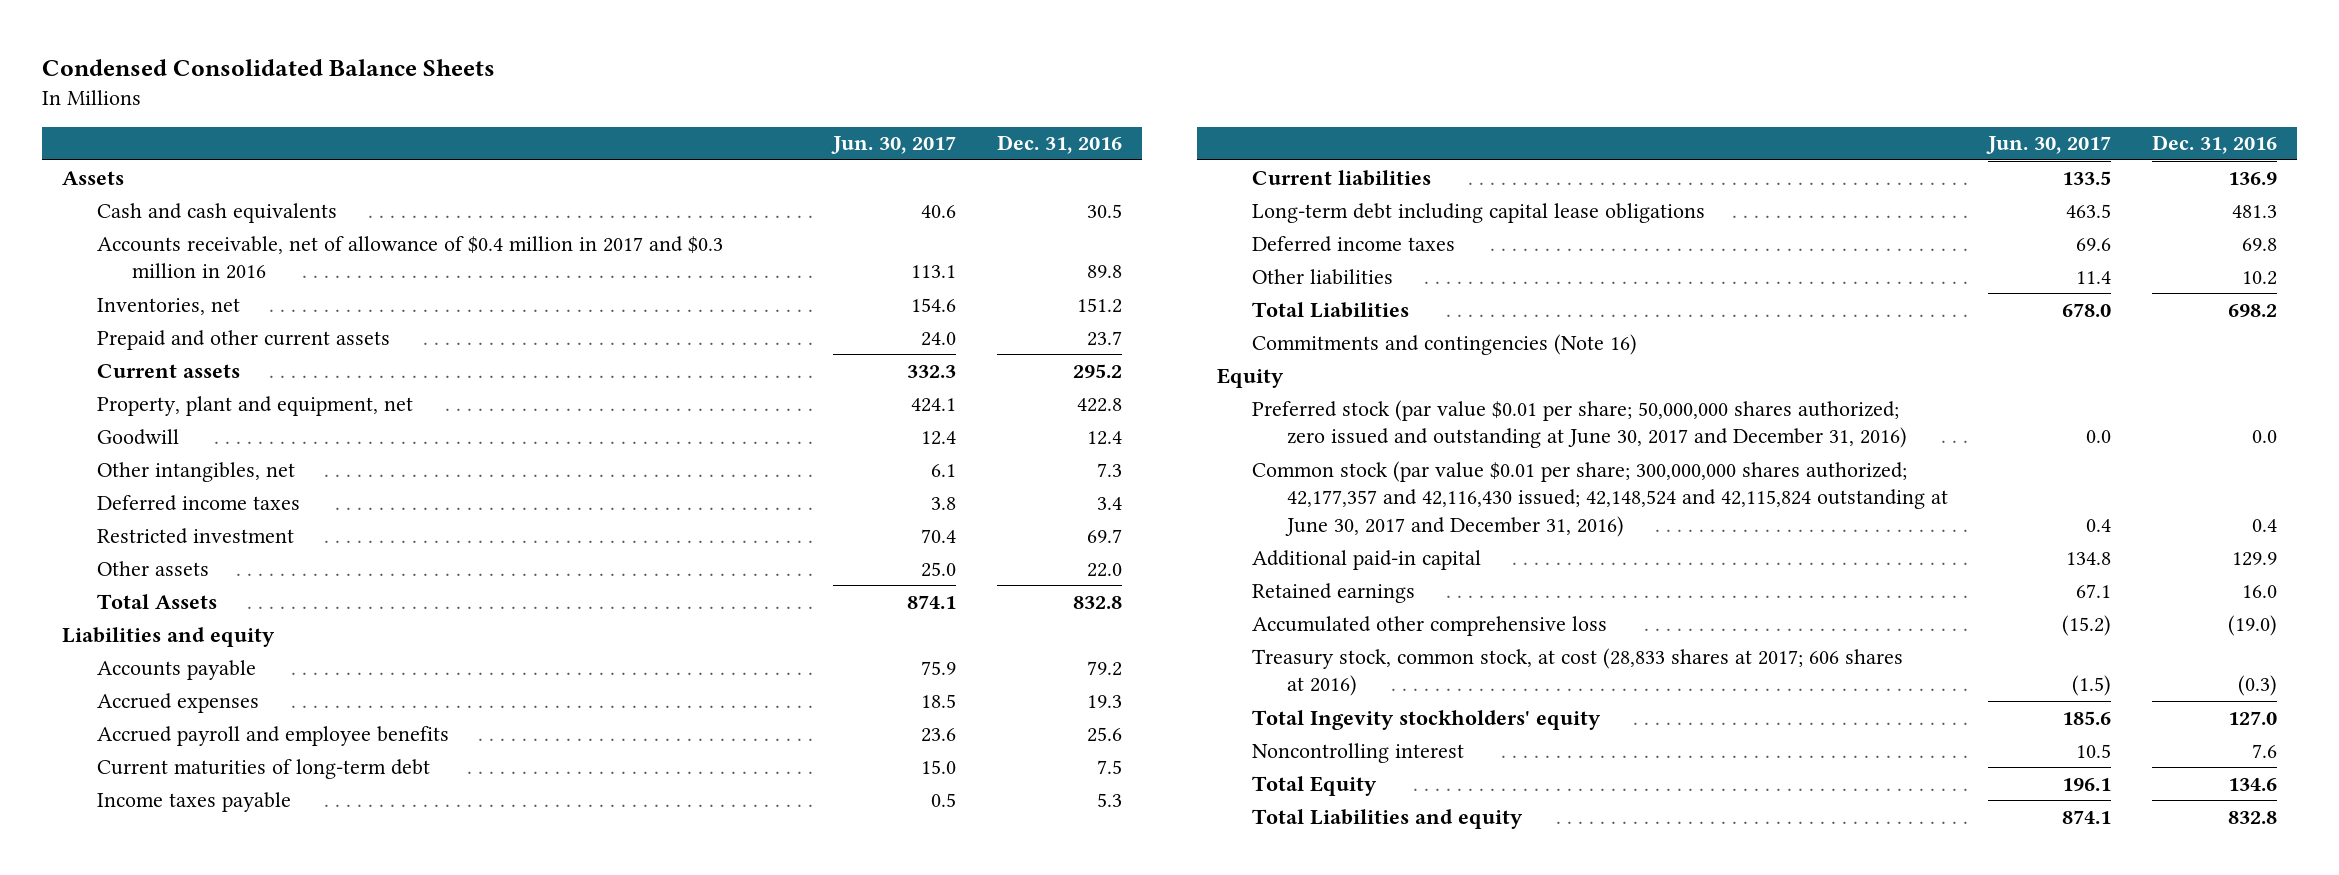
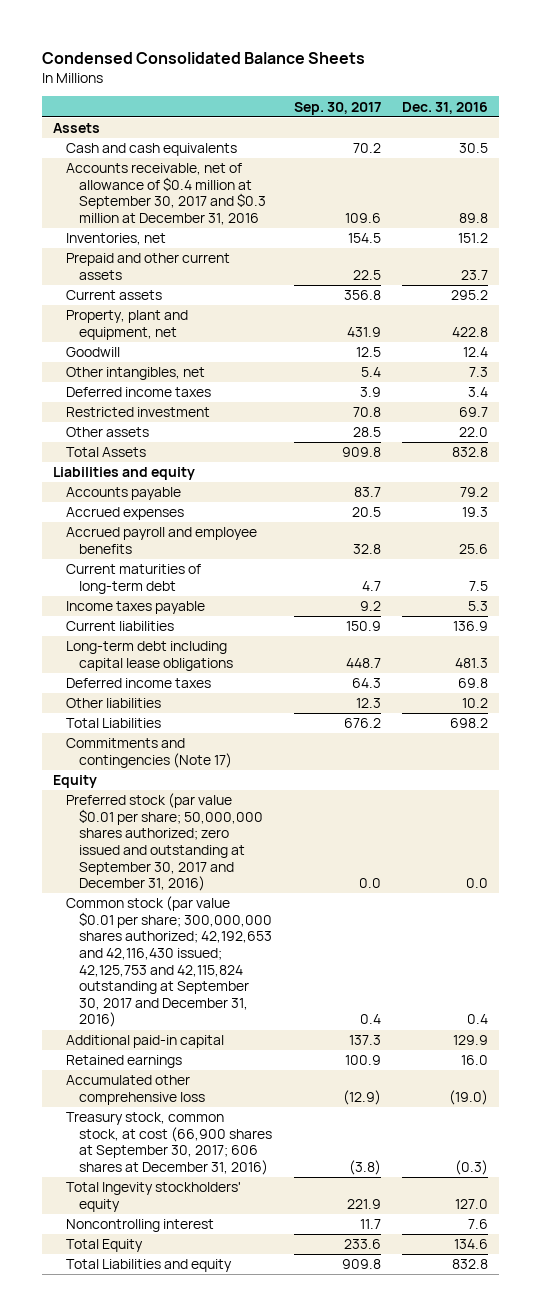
[831,136,957,155] Jun. 30, 2017 -> none
none -> [293,101,381,115] Sep. 30, 2017
[96,235,723,280] Accounts receivable, net of allowance of $0.4 million in 2017 and $0.3 million in 2016 -> [66,163,267,226] Accounts receivable, net of allowance of $0.4 million at September 30, 2017 and $0.3 million at December 31, 2016
[1251,333,1637,355] Commitments and contingencies (Note 16) -> [66,738,233,768] Commitments and contingencies (Note 17)
[1251,399,1907,449] Preferred stock (par value $0.01 per share; 50,000,000 shares authorized; zero issued and outstanding at June 30, 2017 and December 31, 2016) -> [66,793,264,892] Preferred stock (par value $0.01 per share; 50,000,000 shares authorized; zero issued and outstanding at September 30, 2017 and December 31, 2016)
[1251,460,1948,537] Common stock (par value $0.01 per share; 300,000,000 shares authorized; 42,177,357 and 42,116,430 issued; 42,148,524 and 42,115,824 outstanding at June 30, 2017 and December 31, 2016) -> [66,896,273,1028] Common stock (par value $0.01 per share; 300,000,000 shares authorized; 42,192,653 and 42,116,430 issued; 42,125,753 and 42,115,824 outstanding at September 30, 2017 and December 31, 2016)
[1251,647,1903,697] Treasury stock, common stock, at cost (28,833 shares at 2017; 606 shares at 2016) -> [66,1112,273,1176] Treasury stock, common stock, at cost (66,900 shares at September 30, 2017; 606 shares at December 31, 2016)

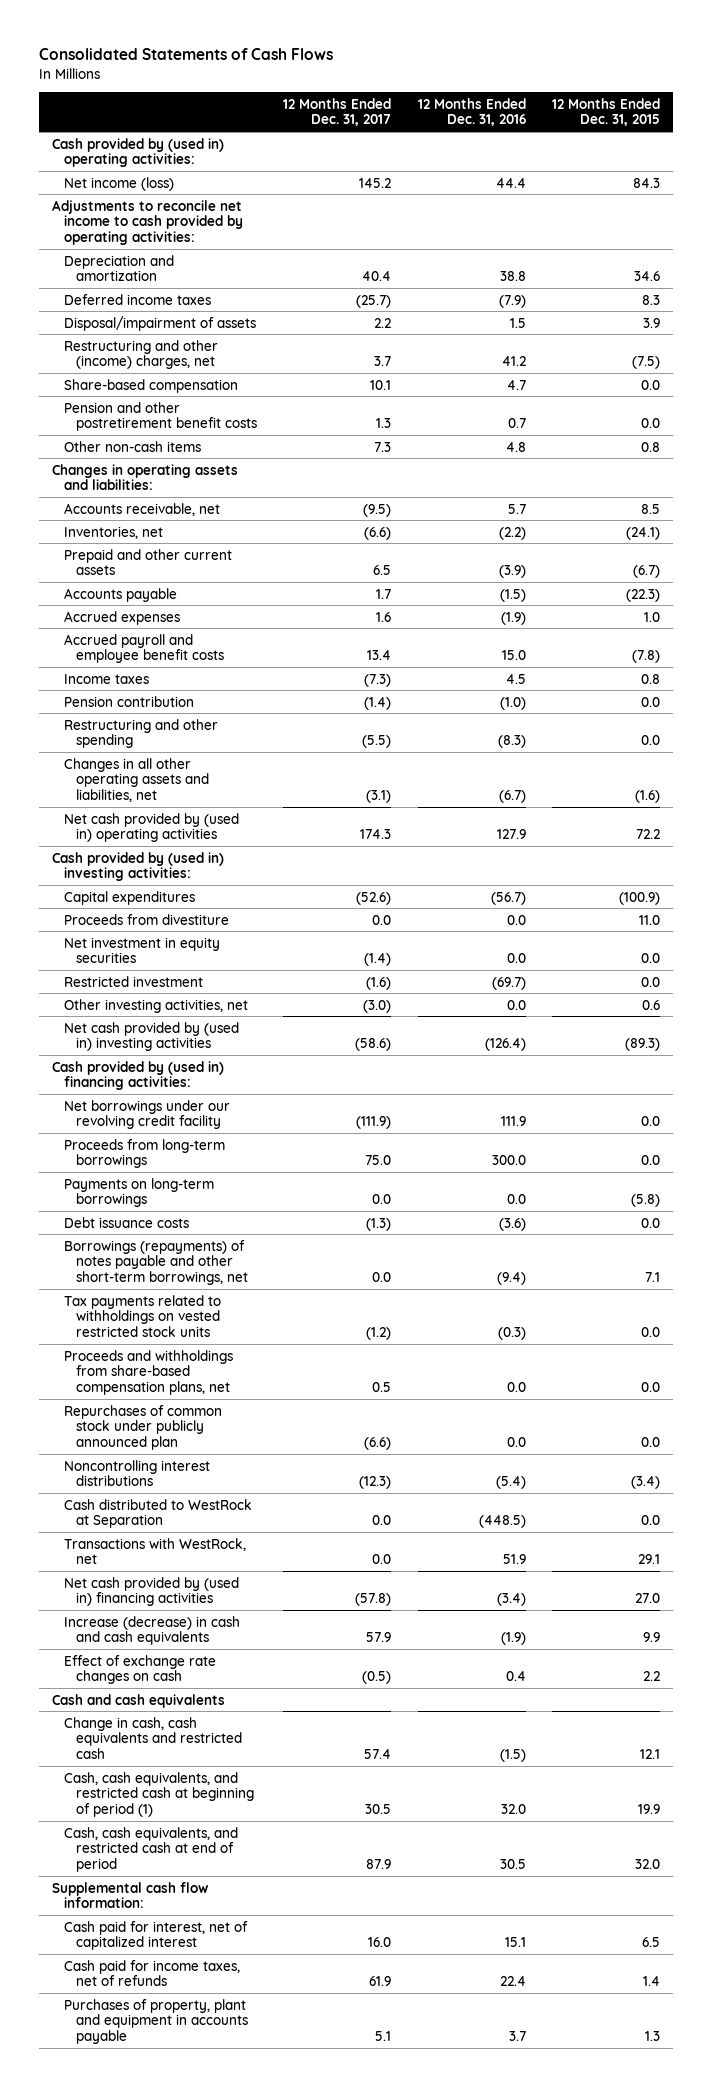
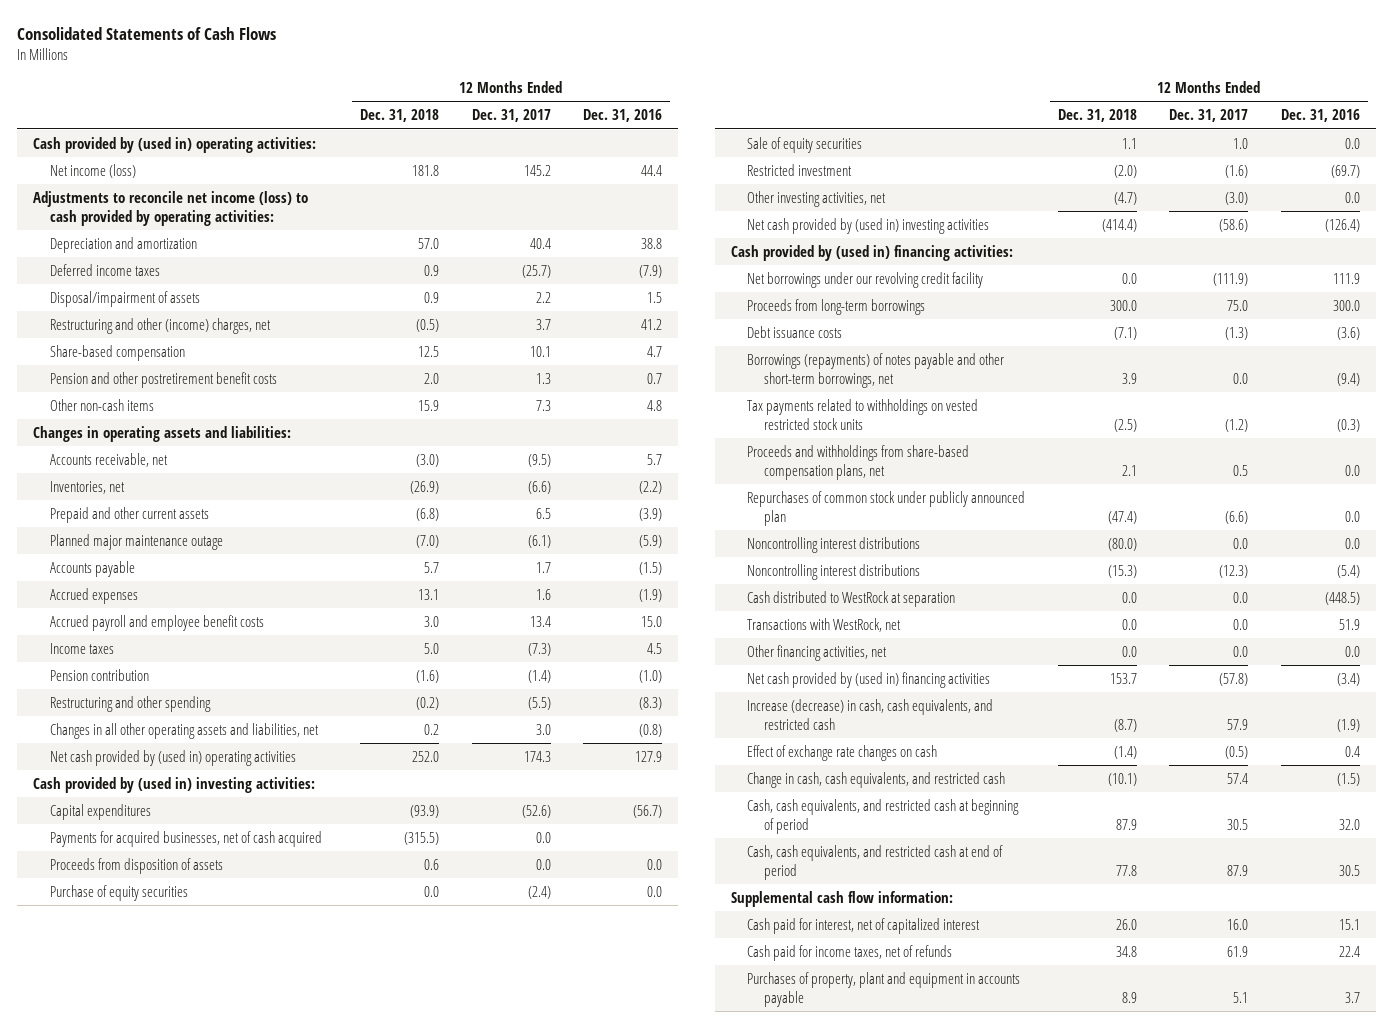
[551,97,660,127] 12 Months Ended Dec. 31, 2015 -> none
none -> [360,109,440,123] Dec. 31, 2018
[52,199,244,246] Adjustments to reconcile net income to cash provided by operating activities: -> [33,190,309,226] Adjustments to reconcile net income (loss) to cash provided by operating activities:
none -> [49,533,223,550] Planned major maintenance outage
[366,790,392,804] (3.1) -> [535,723,551,735] 3.0
[498,790,526,804] (6.7) -> [639,723,663,737] (0.8)
[64,936,221,964] Net investment in equity securities -> none
none -> [49,830,322,847] Payments for acquired businesses, net of cash acquired
[64,913,230,925] Proceeds from divestiture -> [49,857,223,874] Proceeds from disposition of assets
none -> [49,884,188,901] Purchase of equity securities
none -> [747,136,863,153] Sale of equity securities
[64,1177,215,1208] Payments on long-term borrowings -> none
none -> [747,536,921,553] Noncontrolling interest distributions
[64,1498,253,1529] Cash distributed to WestRock at Separation -> [747,590,956,607] Cash distributed to WestRock at separation
none -> [747,644,888,661] Other financing activities, net
[64,1615,241,1646] Increase (decrease) in cash and cash equivalents -> [747,698,994,730] Increase (decrease) in cash, cash equivalents, and restricted cash
[52,1693,226,1708] Cash and cash equivalents -> none
[64,1716,243,1760] Change in cash, cash equivalents and restricted cash -> [747,771,1006,788] Change in cash, cash equivalents, and restricted cash
[64,1771,255,1818] Cash, cash equivalents, and restricted cash at beginning of period (1) -> [747,798,1020,834] Cash, cash equivalents, and restricted cash at beginning of period

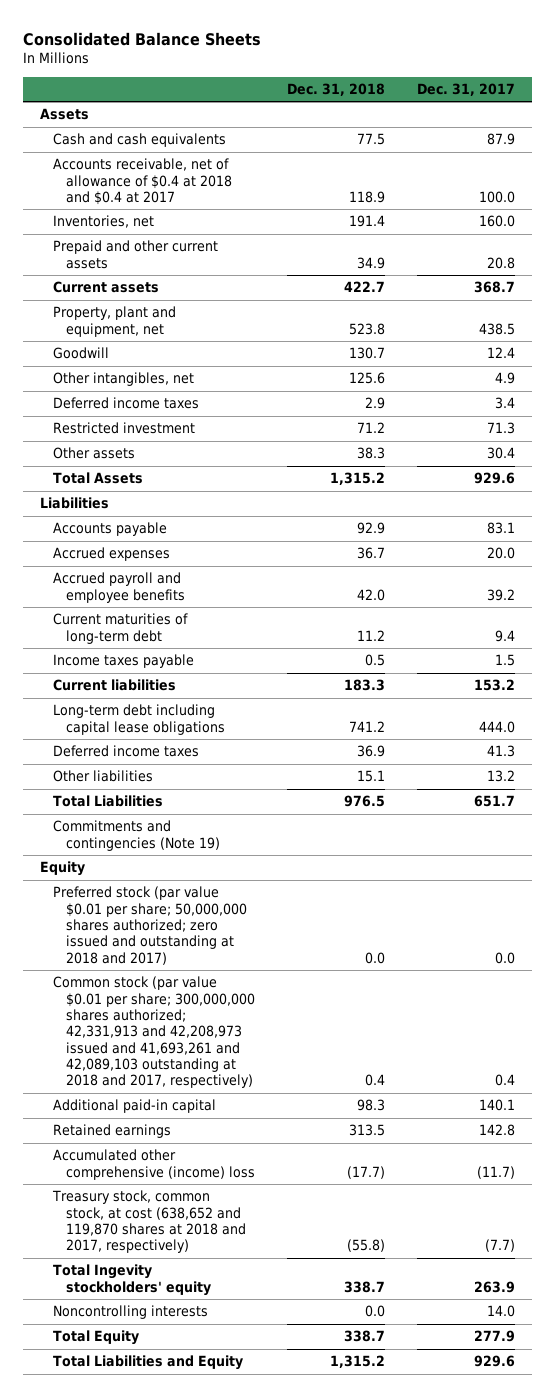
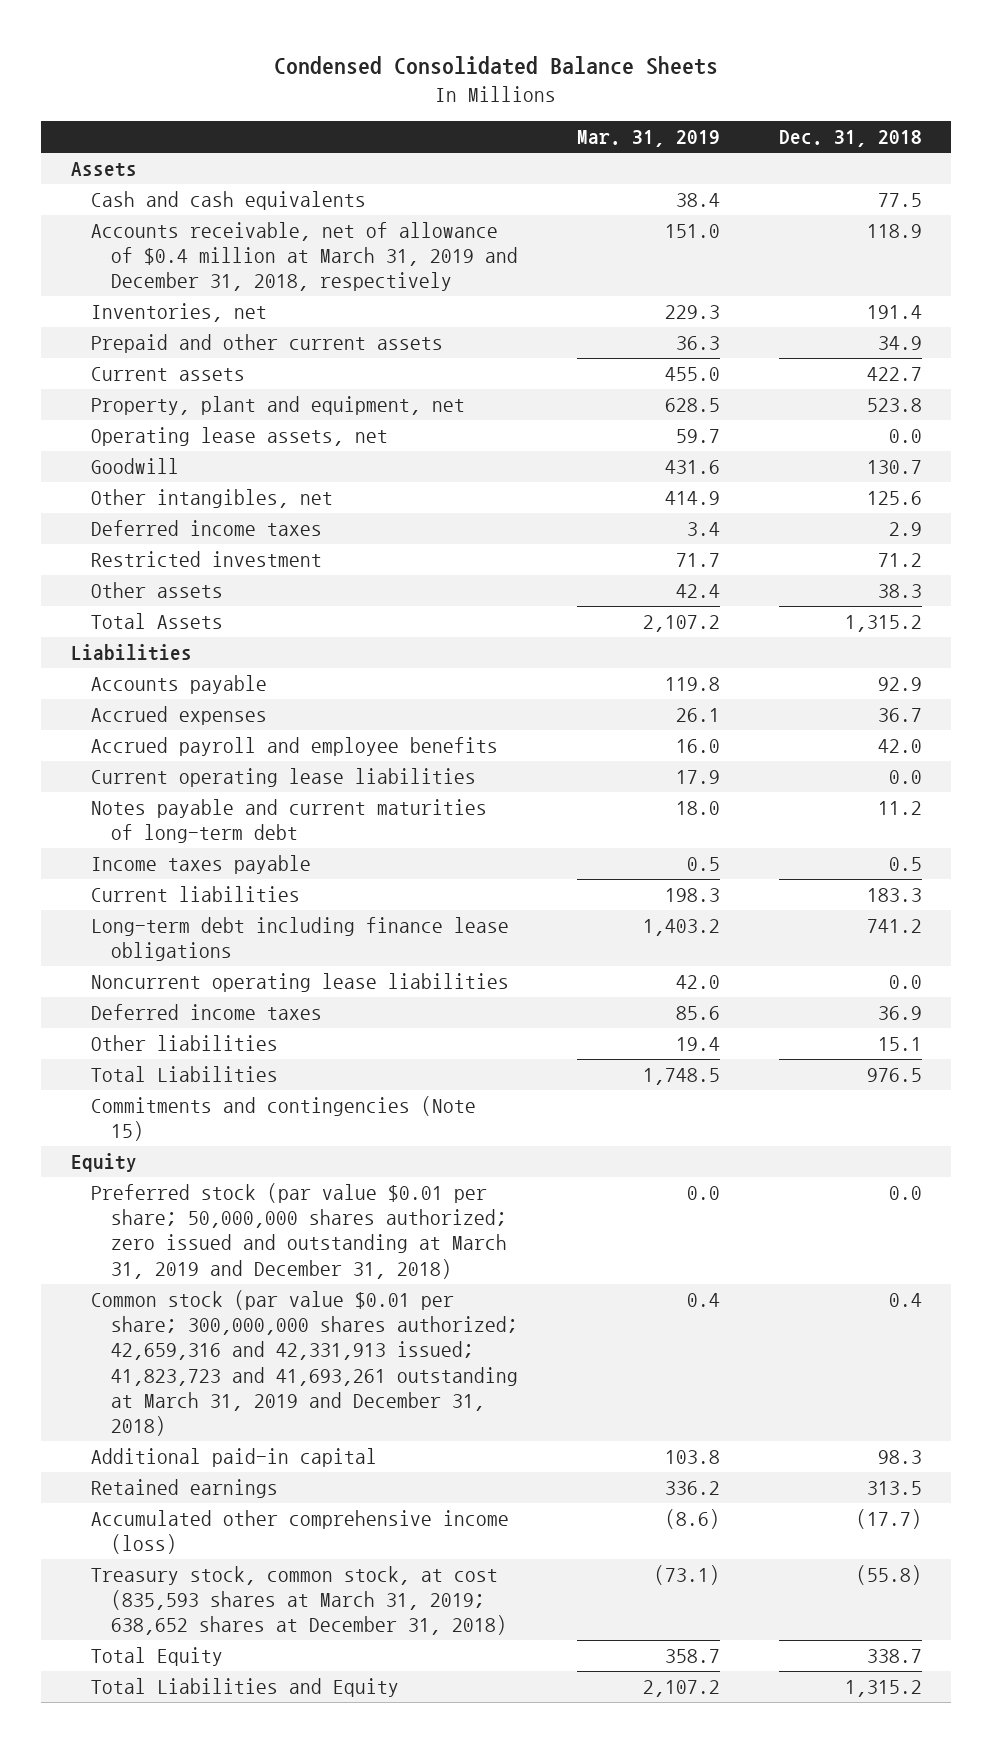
[23,31,262,46] Consolidated Balance Sheets -> [274,56,719,76] Condensed Consolidated Balance Sheets
[417,83,516,97] Dec. 31, 2017 -> none
none -> [577,130,721,148] Mar. 31, 2019
[52,158,232,205] Accounts receivable, net of allowance of $0.4 at 2018 and $0.4 at 2017 -> [91,221,519,292] Accounts receivable, net of allowance of $0.4 million at March 31, 2019 and December 31, 2018, respectively
none -> [91,426,389,446] Operating lease assets, net
none -> [91,767,477,787] Current operating lease liabilities
[52,613,188,644] Current maturities of long-term debt -> [91,798,488,844] Notes payable and current maturities of long-term debt
[52,704,225,735] Long-term debt including capital lease obligations -> [91,916,510,962] Long-term debt including finance lease obligations
none -> [91,972,510,992] Noncurrent operating lease liabilities
[52,820,220,851] Commitments and contingencies (Note 19) -> [91,1095,477,1142] Commitments and contingencies (Note 15)
[52,886,247,965] Preferred stock (par value $0.01 per share; 50,000,000 shares authorized; zero issued and outstanding at 2018 and 2017) -> [91,1182,508,1279] Preferred stock (par value $0.01 per share; 50,000,000 shares authorized; zero issued and outstanding at March 31, 2019 and December 31, 2018)
[52,976,255,1089] Common stock (par value $0.01 per share; 300,000,000 shares authorized; 42,331,913 and 42,208,973 issued and 41,693,261 and 42,089,103 outstanding at 2018 and 2017, respectively) -> [91,1289,519,1437] Common stock (par value $0.01 per share; 300,000,000 shares authorized; 42,659,316 and 42,331,913 issued; 41,823,723 and 41,693,261 outstanding at March 31, 2019 and December 31, 2018)
[52,1264,211,1296] Total Ingevity stockholders' equity -> none
[52,1305,208,1320] Noncontrolling interests -> none
[52,1149,255,1180] Accumulated other comprehensive (income) loss -> [91,1509,510,1555] Accumulated other comprehensive income (loss)
[51,1190,246,1254] Treasury stock, common stock, at cost (638,652 and 119,870 shares at 2018 and 2017, respectively) -> [91,1565,508,1636] Treasury stock, common stock, at cost (835,593 shares at March 31, 2019; 638,652 shares at December 31, 2018)

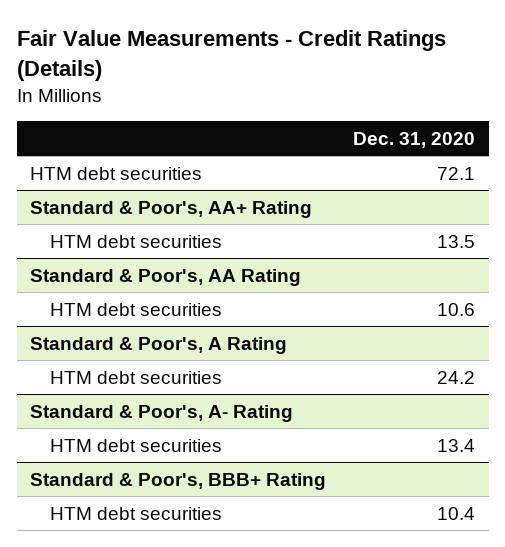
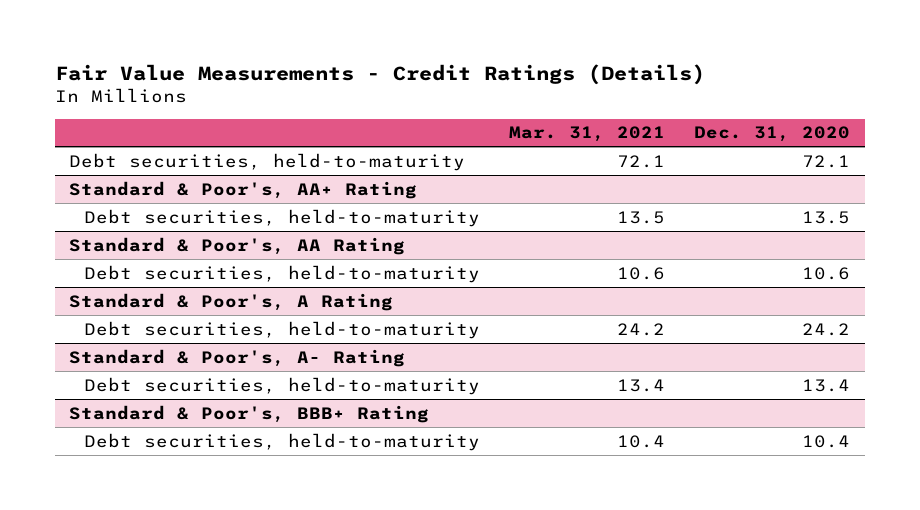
none -> [509,126,666,143] Mar. 31, 2021
[30,166,203,180] HTM debt securities -> [69,152,466,171] Debt securities, held-to-maturity
[49,234,222,248] HTM debt securities -> [83,208,480,227] Debt securities, held-to-maturity
[49,302,222,316] HTM debt securities -> [83,264,480,283] Debt securities, held-to-maturity
[49,370,222,384] HTM debt securities -> [83,320,480,339] Debt securities, held-to-maturity
[49,438,222,452] HTM debt securities -> [83,376,480,395] Debt securities, held-to-maturity
[49,506,222,520] HTM debt securities -> [83,432,480,451] Debt securities, held-to-maturity

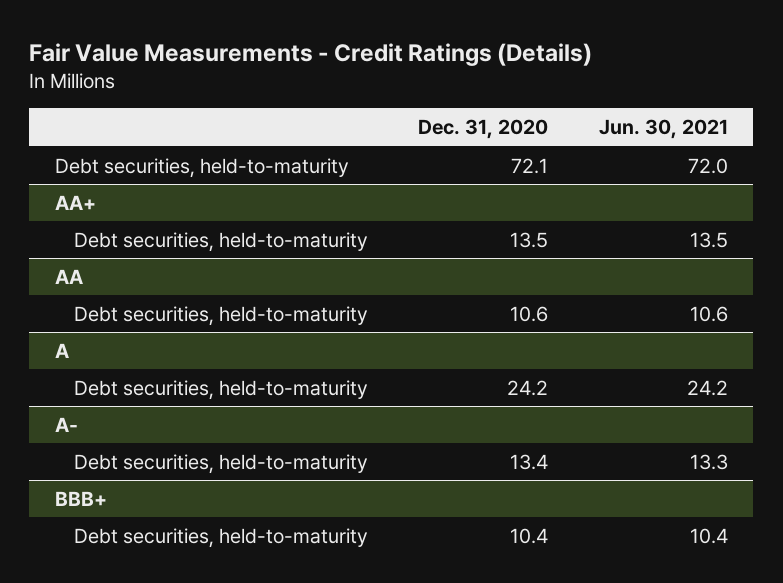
[509,126,666,143] Mar. 31, 2021 -> none
none -> [598,119,728,140] Jun. 30, 2021
[69,180,418,199] Standard & Poor's, AA+ Rating -> [54,194,96,210] AA+
[69,236,406,255] Standard & Poor's, AA Rating -> [54,268,83,284] AA
[69,292,394,311] Standard & Poor's, A Rating -> [54,342,69,358] A
[69,348,406,367] Standard & Poor's, A- Rating -> [54,416,78,432] A-
[69,404,430,423] Standard & Poor's, BBB+ Rating -> [54,490,107,506] BBB+

